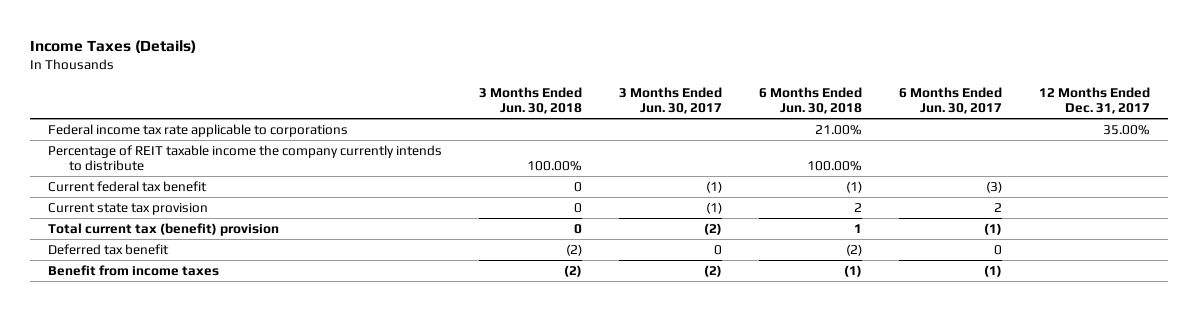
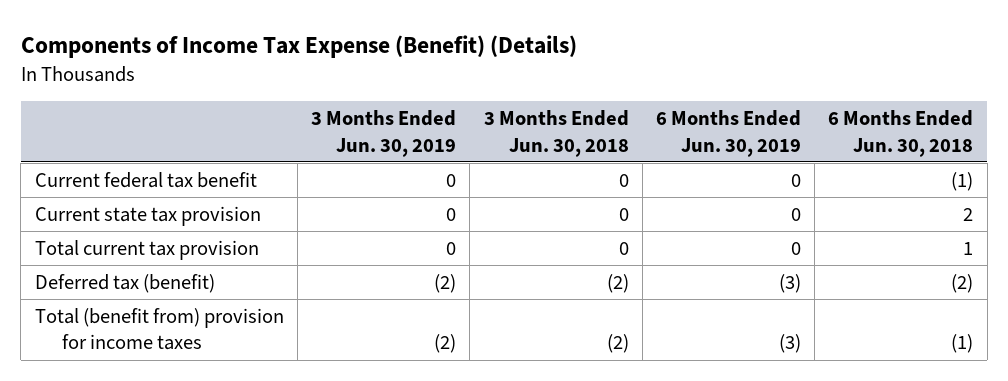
[30,39,197,53] Income Taxes (Details) -> [20,34,577,58] Components of Income Tax Expense (Benefit) (Details)
[619,86,723,115] 3 Months Ended Jun. 30, 2017 -> none
[898,86,1002,115] 6 Months Ended Jun. 30, 2017 -> none
[1038,86,1150,115] 12 Months Ended Dec. 31, 2017 -> none
none -> [311,109,457,157] 3 Months Ended Jun. 30, 2019
none -> [656,109,802,157] 6 Months Ended Jun. 30, 2019
[48,123,349,137] Federal income tax rate applicable to corporations -> none
[48,144,443,172] Percentage of REIT taxable income the company currently intends to distribute -> none
[48,222,280,236] Total current tax (benefit) provision -> [34,239,259,260] Total current tax provision
[48,243,170,255] Deferred tax benefit -> [34,273,215,293] Deferred tax (benefit)
[48,264,220,276] Benefit from income taxes -> [34,307,284,351] Total (benefit from) provision for income taxes

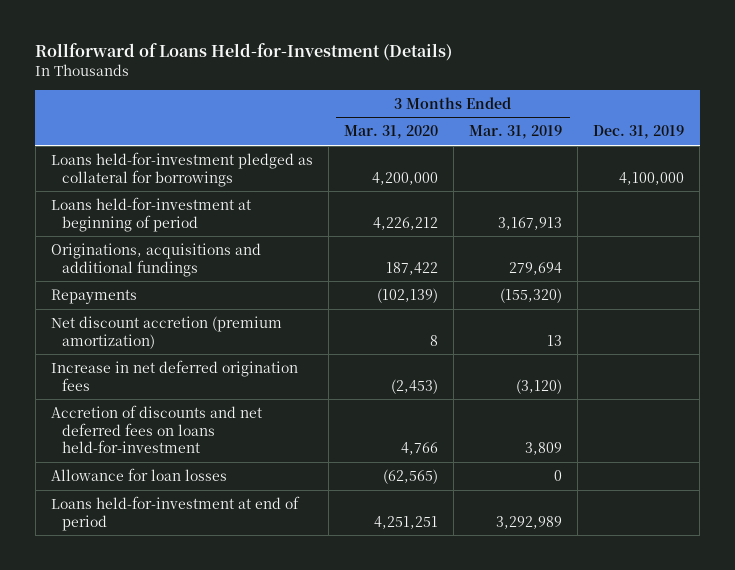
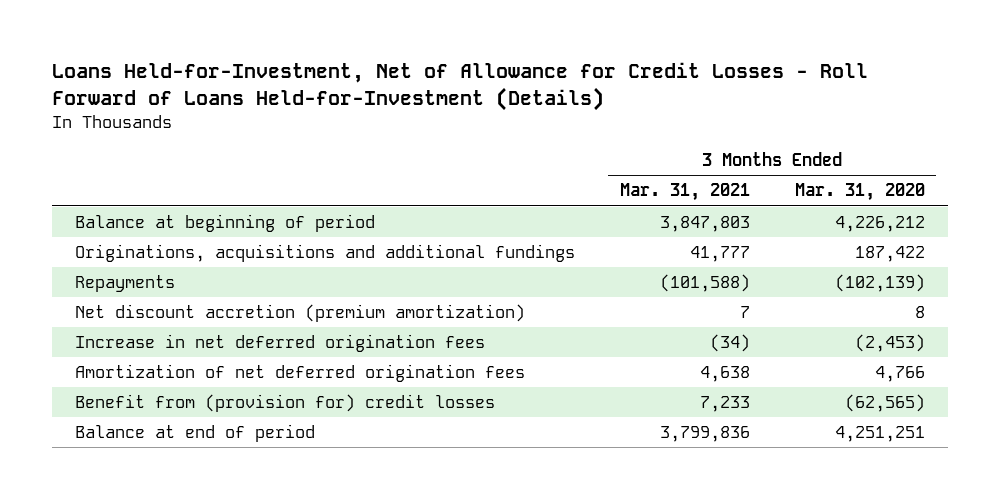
[35,42,453,61] Rollforward of Loans Held-for-Investment (Details) -> [52,62,869,111] Loans Held-for-Investment, Net of Allowance for Credit Losses - Roll Forward of Loans Held-for-Investment (Details)
[469,125,563,140] Mar. 31, 2019 -> none
[593,125,685,140] Dec. 31, 2019 -> none
none -> [619,183,750,202] Mar. 31, 2021
[50,151,313,187] Loans held-for-investment pledged as collateral for borrowings -> none
[50,196,251,232] Loans held-for-investment at beginning of period -> [74,214,375,233] Balance at beginning of period
[50,404,262,454] Accretion of discounts and net deferred fees on loans held-for-investment -> [74,364,525,383] Amortization of net deferred origination fees
[50,467,227,481] Allowance for loan losses -> [74,394,495,413] Benefit from (provision for) credit losses
[50,495,300,531] Loans held-for-investment at end of period -> [74,424,315,443] Balance at end of period

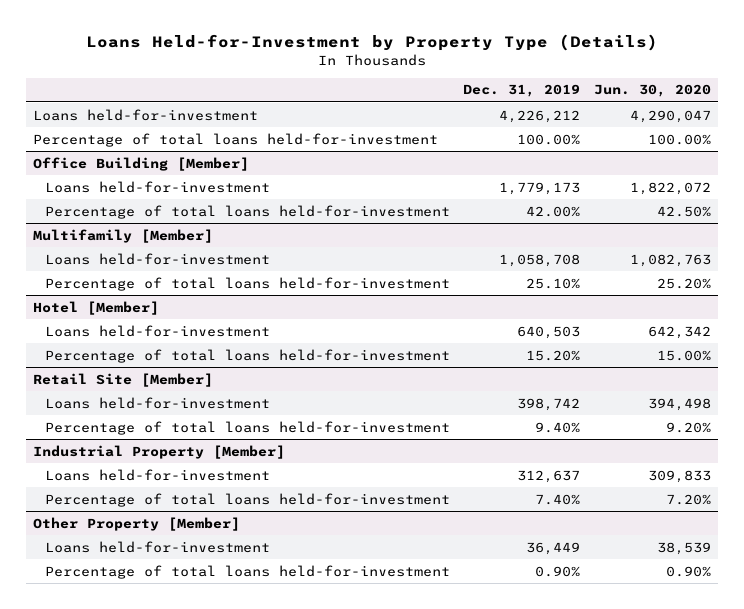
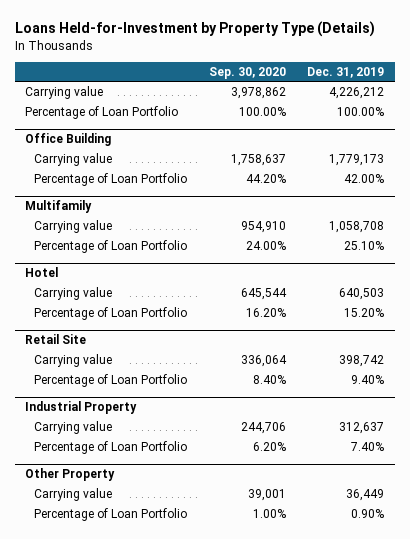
[593,84,711,98] Jun. 30, 2020 -> none
none -> [208,66,286,79] Sep. 30, 2020
[33,108,259,121] Loans held-for-investment -> [25,86,104,100] Carrying value
[33,132,439,147] Percentage of total loans held-for-investment -> [25,106,179,120] Percentage of Loan Portfolio
[33,156,250,171] Office Building [Member] -> [25,133,112,147] Office Building
[44,180,270,193] Loans held-for-investment -> [34,153,113,167] Carrying value
[44,204,450,219] Percentage of total loans held-for-investment -> [34,173,188,187] Percentage of Loan Portfolio
[33,228,214,243] Multifamily [Member] -> [25,200,93,214] Multifamily
[44,252,270,265] Loans held-for-investment -> [34,220,113,234] Carrying value
[44,276,450,291] Percentage of total loans held-for-investment -> [34,240,188,254] Percentage of Loan Portfolio
[33,300,160,315] Hotel [Member] -> [25,267,59,278] Hotel
[44,324,270,337] Loans held-for-investment -> [34,287,113,301] Carrying value
[44,348,450,363] Percentage of total loans held-for-investment -> [34,307,188,321] Percentage of Loan Portfolio
[33,372,214,387] Retail Site [Member] -> [25,334,87,345] Retail Site
[44,396,270,409] Loans held-for-investment -> [34,354,113,368] Carrying value
[44,420,450,435] Percentage of total loans held-for-investment -> [34,374,188,388] Percentage of Loan Portfolio
[33,444,286,459] Industrial Property [Member] -> [25,401,138,415] Industrial Property
[44,468,270,481] Loans held-for-investment -> [34,421,113,435] Carrying value
[44,492,450,507] Percentage of total loans held-for-investment -> [34,441,188,455] Percentage of Loan Portfolio
[33,516,241,531] Other Property [Member] -> [25,468,116,482] Other Property
[44,540,270,553] Loans held-for-investment -> [34,488,113,502] Carrying value
[44,564,450,579] Percentage of total loans held-for-investment -> [34,508,188,522] Percentage of Loan Portfolio

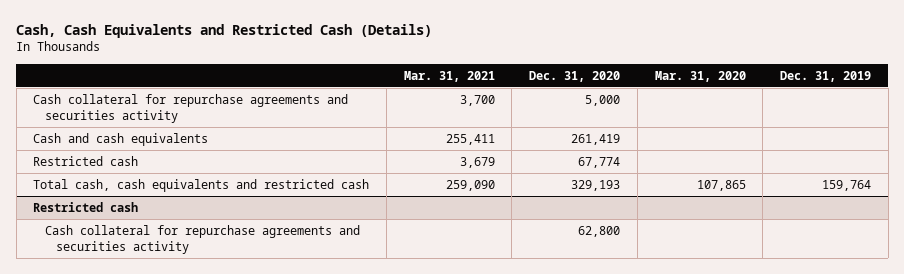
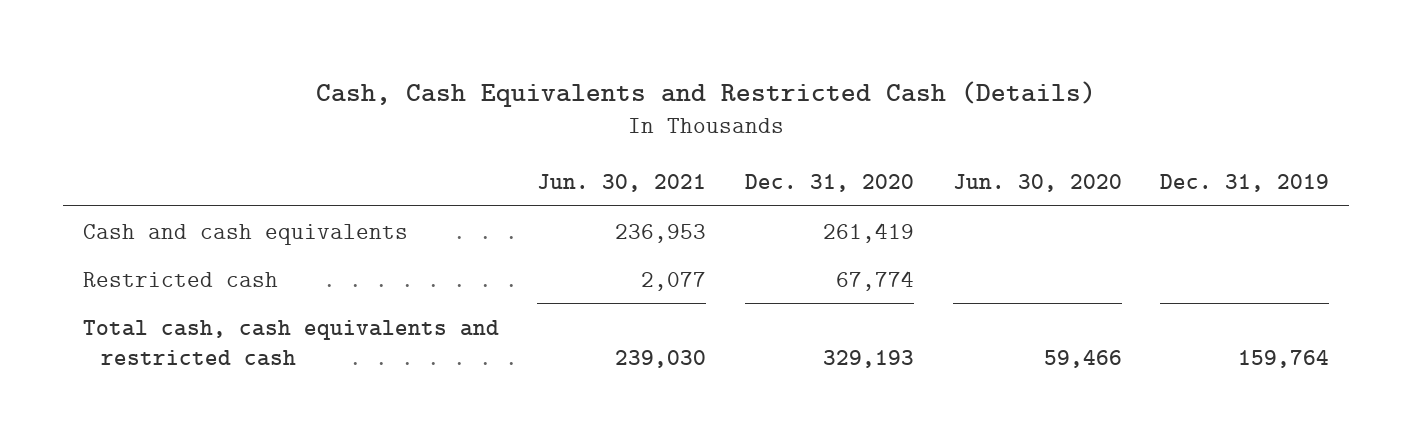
[403,70,495,82] Mar. 31, 2021 -> none
[654,70,746,82] Mar. 31, 2020 -> none
none -> [537,173,707,192] Jun. 30, 2021
none -> [952,173,1122,192] Jun. 30, 2020
[33,93,349,123] Cash collateral for repurchase agreements and securities activity -> none
[33,201,139,212] Restricted cash -> none
[44,224,360,254] Cash collateral for repurchase agreements and securities activity -> none

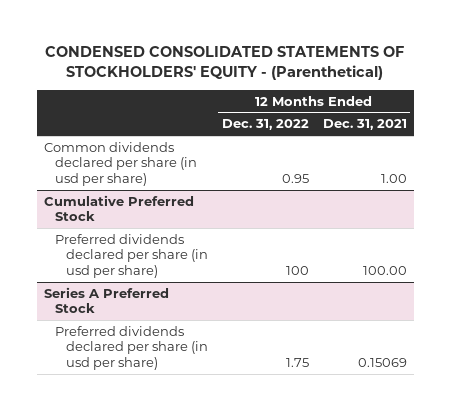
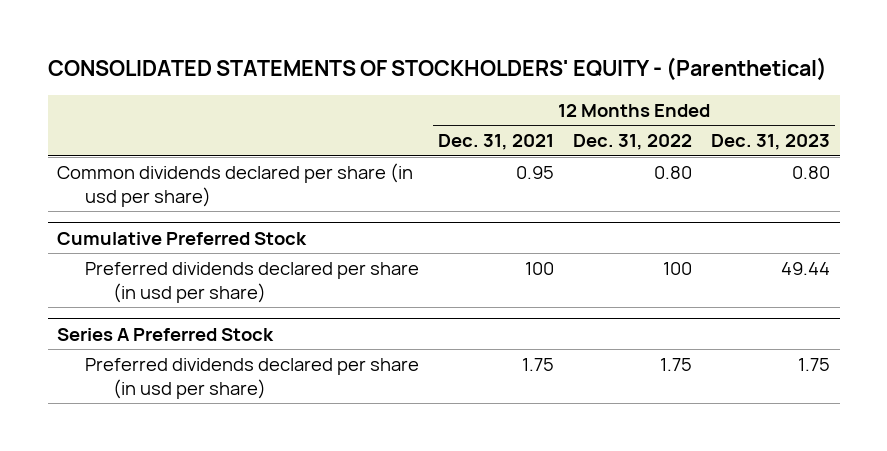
[45,45,405,80] CONDENSED CONSOLIDATED STATEMENTS OF STOCKHOLDERS' EQUITY - (Parenthetical) -> [47,57,827,82] CONSOLIDATED STATEMENTS OF STOCKHOLDERS' EQUITY - (Parenthetical)
none -> [711,134,831,151] Dec. 31, 2023
[281,173,309,183] 0.95 -> [654,165,693,179] 0.80
[380,173,407,183] 1.00 -> [516,165,555,179] 0.95
[362,265,407,275] 100.00 -> [525,261,555,275] 100
[357,357,407,367] 0.15069 -> [522,357,555,371] 1.75

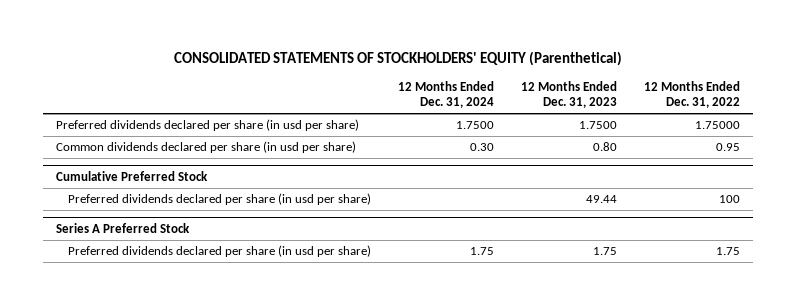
[47,57,827,82] CONSOLIDATED STATEMENTS OF STOCKHOLDERS' EQUITY - (Parenthetical) -> [174,50,623,66] CONSOLIDATED STATEMENTS OF STOCKHOLDERS' EQUITY (Parenthetical)
[438,134,555,151] Dec. 31, 2021 -> none
none -> [397,80,494,109] 12 Months Ended Dec. 31, 2024
none -> [56,119,360,132] Preferred dividends declared per share (in usd per share)
[654,165,693,179] 0.80 -> [715,143,740,152] 0.95

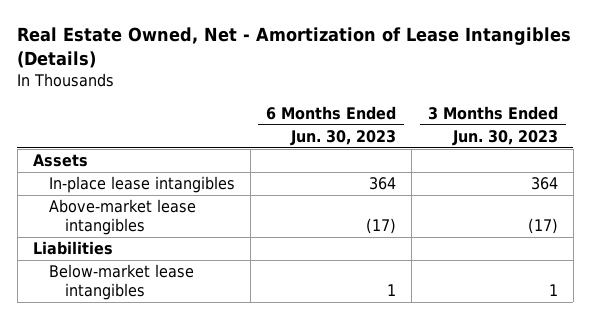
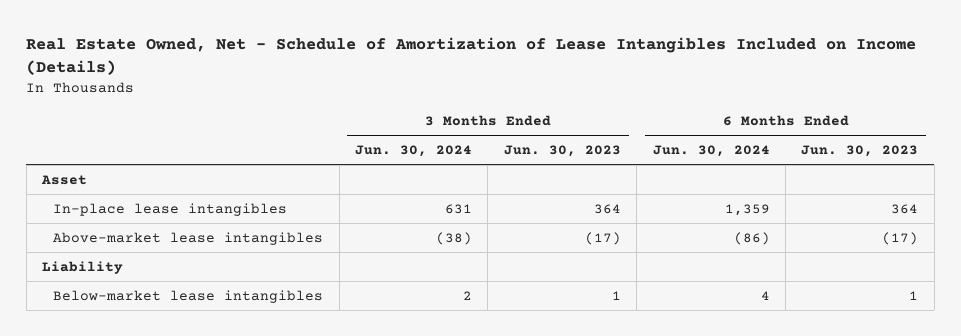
[17,27,572,69] Real Estate Owned, Net - Amortization of Lease Intangibles (Details) -> [26,37,917,75] Real Estate Owned, Net - Schedule of Amortization of Lease Intangibles Included on Income (Details)
none -> [354,144,472,157] Jun. 30, 2024
none -> [652,144,770,157] Jun. 30, 2024
[32,154,88,168] Assets -> [41,174,88,185] Asset
[32,241,113,256] Liabilities -> [42,260,124,274] Liability

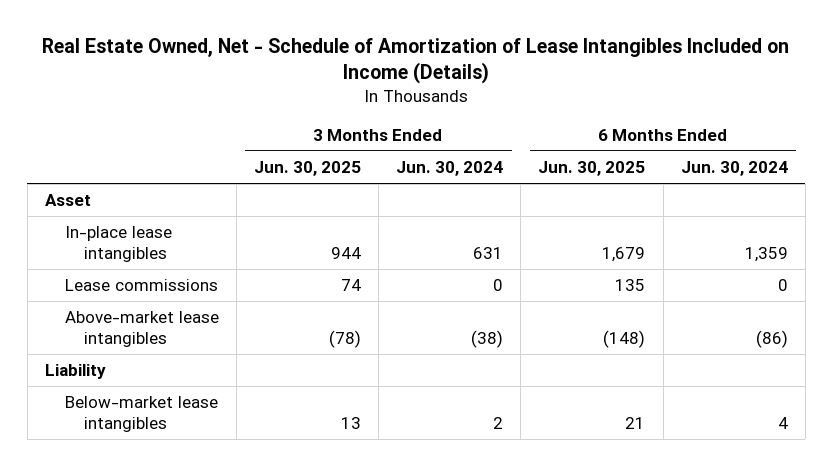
[503,144,621,157] Jun. 30, 2023 -> none
[801,144,919,157] Jun. 30, 2023 -> none
none -> [253,161,361,177] Jun. 30, 2025
none -> [538,161,646,177] Jun. 30, 2025
none -> [64,279,218,292] Lease commissions

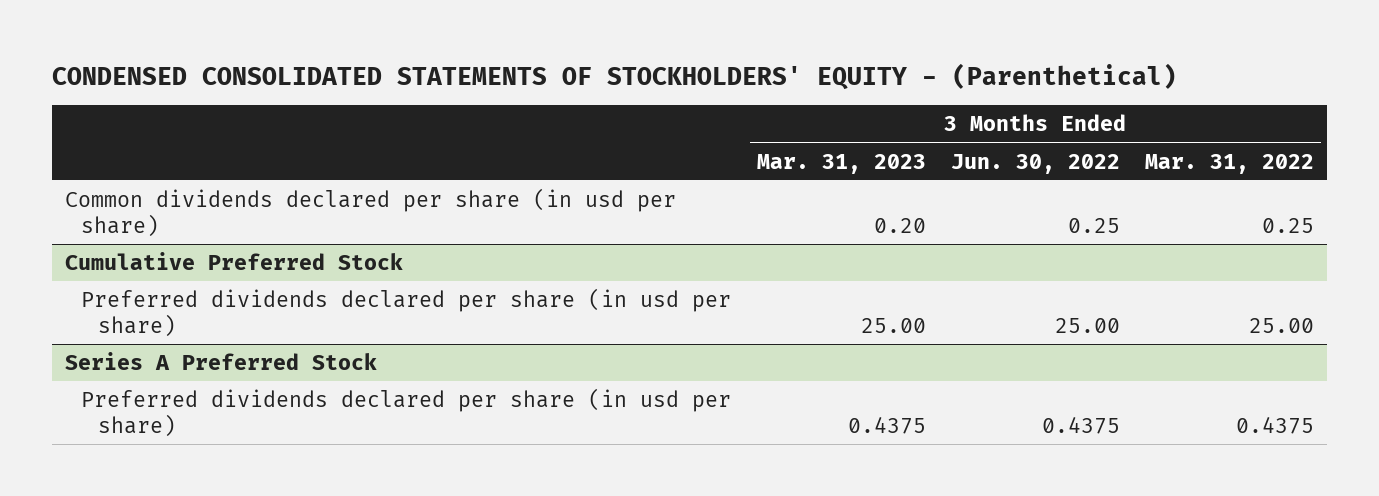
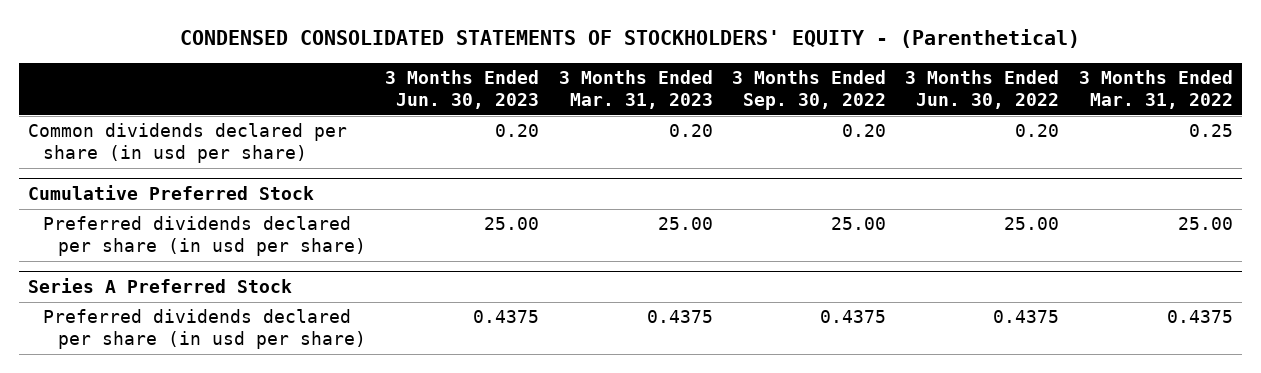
none -> [385,70,540,109] 3 Months Ended Jun. 30, 2023
none -> [732,70,887,110] 3 Months Ended Sep. 30, 2022
[1067,217,1120,233] 0.25 -> [1015,124,1060,138] 0.20

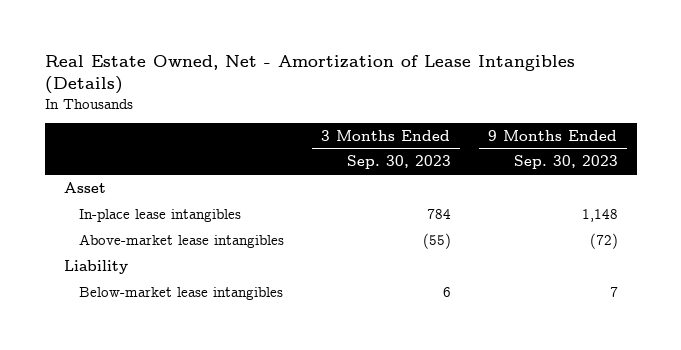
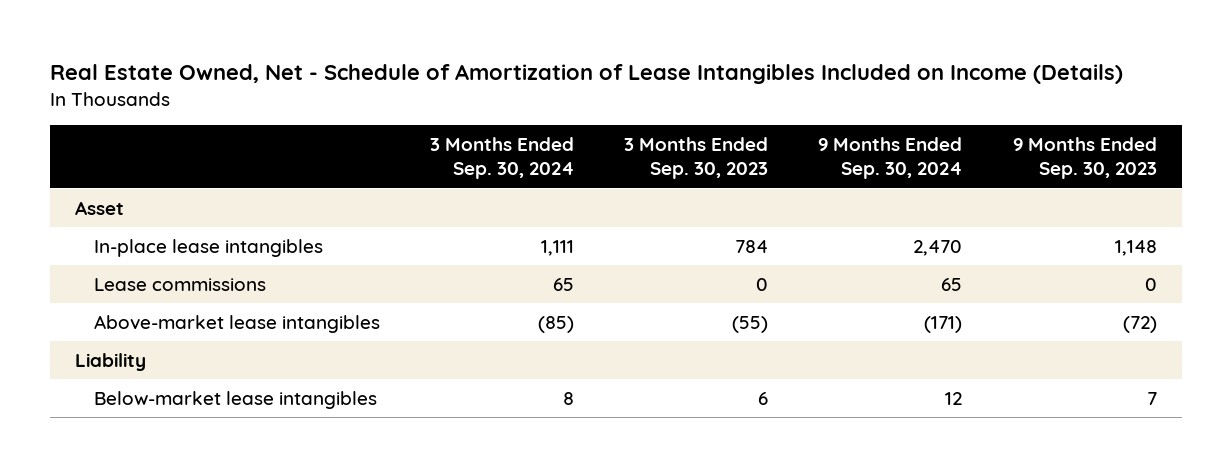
[44,54,575,95] Real Estate Owned, Net - Amortization of Lease Intangibles (Details) -> [50,63,1124,84] Real Estate Owned, Net - Schedule of Amortization of Lease Intangibles Included on Income (Details)
none -> [430,136,575,180] 3 Months Ended Sep. 30, 2024
none -> [818,136,963,180] 9 Months Ended Sep. 30, 2024
none -> [93,277,266,291] Lease commissions

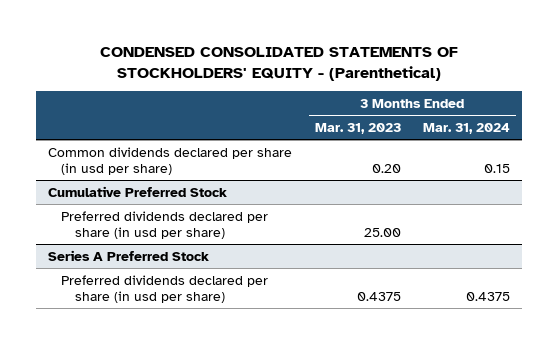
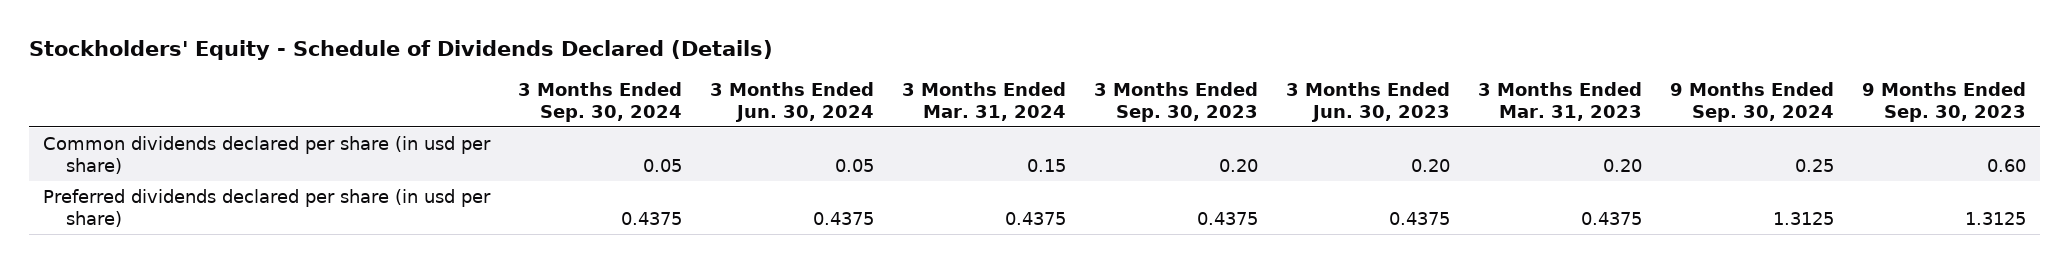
[100,46,459,81] CONDENSED CONSOLIDATED STATEMENTS OF STOCKHOLDERS' EQUITY - (Parenthetical) -> [28,40,773,61] Stockholders' Equity - Schedule of Dividends Declared (Details)
none -> [517,81,682,123] 3 Months Ended Sep. 30, 2024
none -> [709,81,874,123] 3 Months Ended Jun. 30, 2024
none -> [1093,81,1258,123] 3 Months Ended Sep. 30, 2023
none -> [1285,81,1450,123] 3 Months Ended Jun. 30, 2023
none -> [1669,81,1834,123] 9 Months Ended Sep. 30, 2024
none -> [1861,81,2026,123] 9 Months Ended Sep. 30, 2023
[47,185,227,197] Cumulative Preferred Stock -> none
[61,210,269,239] Preferred dividends declared per share (in usd per share) -> none
[47,249,209,261] Series A Preferred Stock -> none

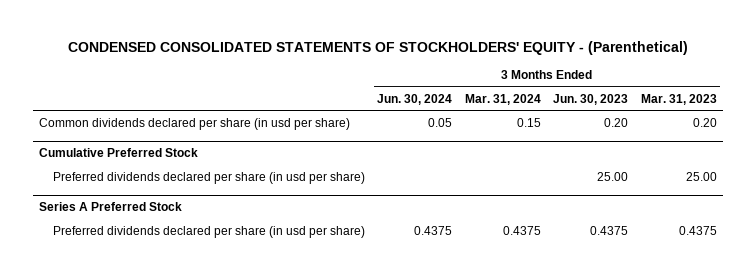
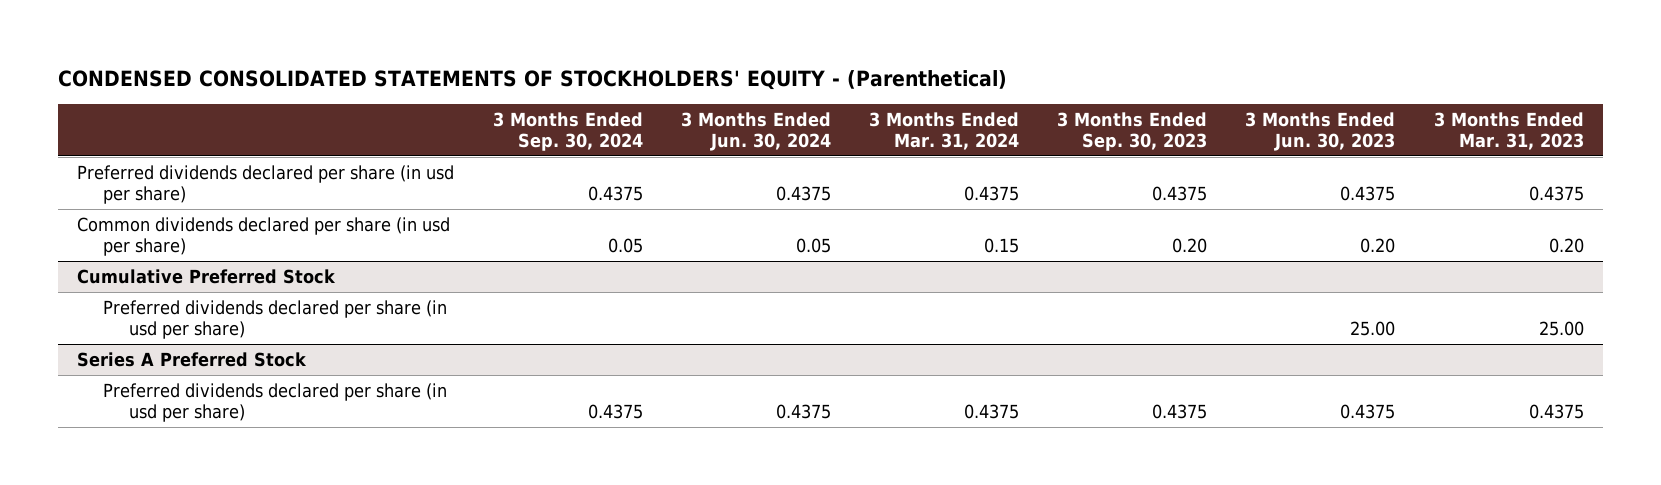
none -> [492,111,643,151] 3 Months Ended Sep. 30, 2024
none -> [1057,111,1208,151] 3 Months Ended Sep. 30, 2023
none -> [77,165,455,204] Preferred dividends declared per share (in usd per share)

